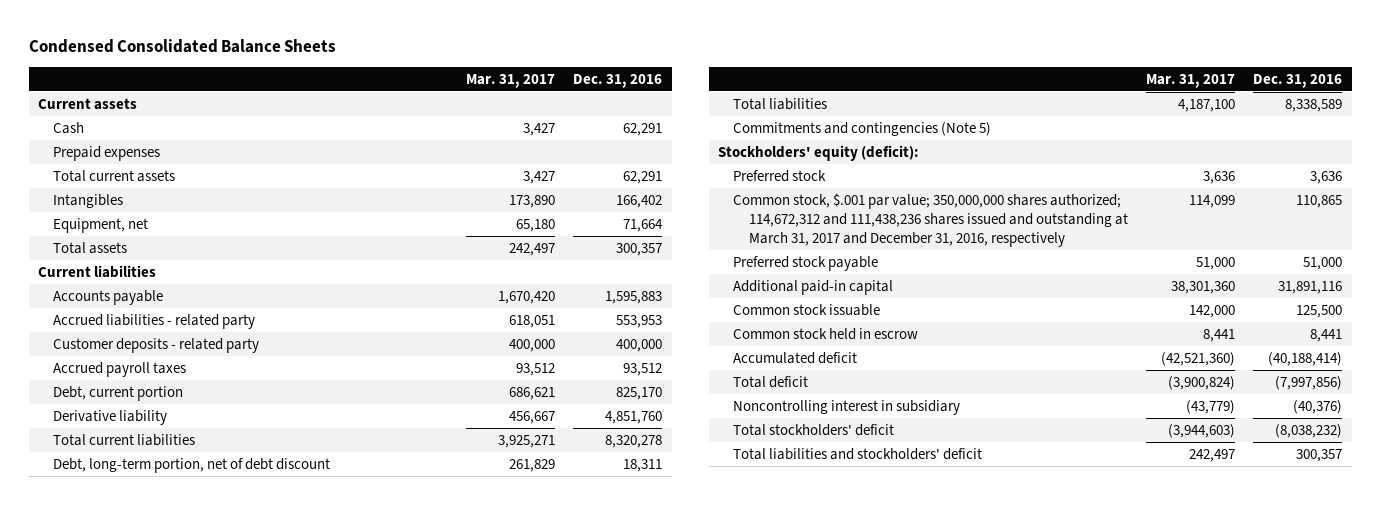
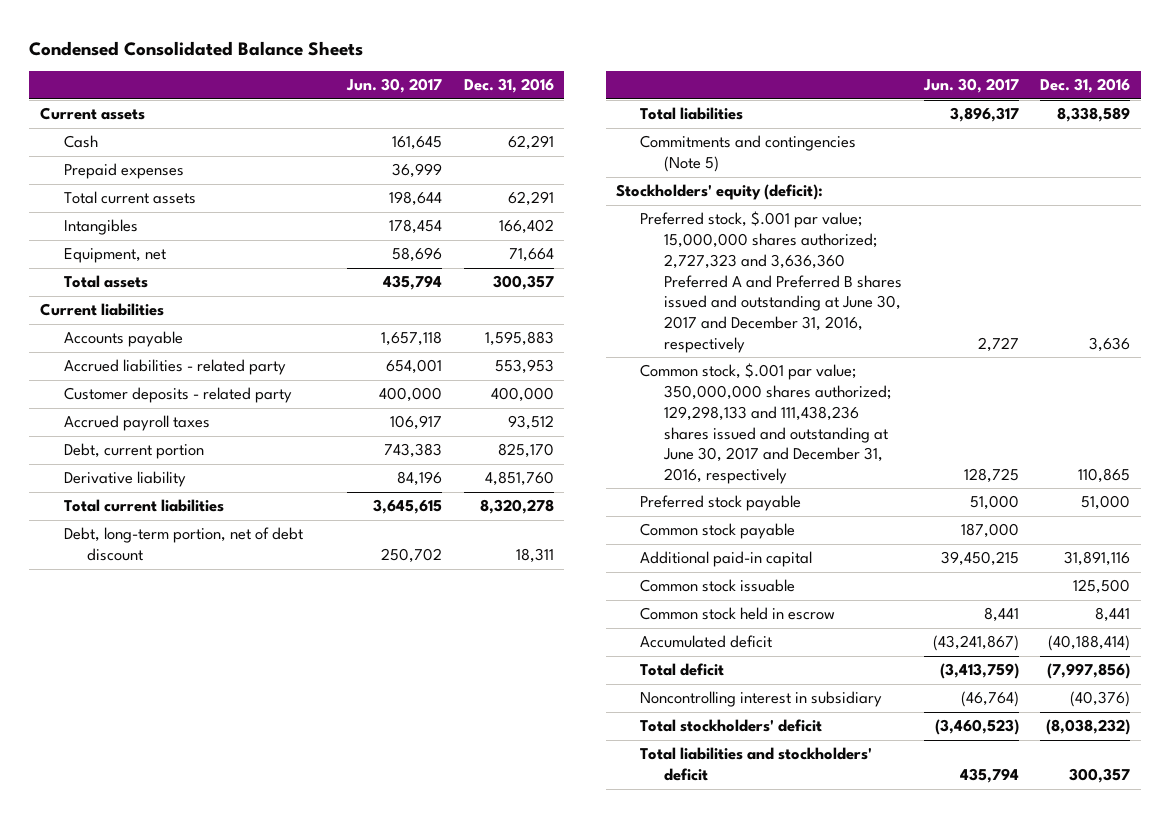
[465,73,555,88] Mar. 31, 2017 -> none
none -> [345,78,442,94] Jun. 30, 2017
[733,170,827,183] Preferred stock -> [640,211,903,353] Preferred stock, $.001 par value; 15,000,000 shares authorized; 2,727,323 and 3,636,360 Preferred A and Preferred B shares issued and outstanding at June 30, 2017 and December 31, 2016, respectively
[733,193,1128,247] Common stock, $.001 par value; 350,000,000 shares authorized; 114,672,312 and 111,438,236 shares issued and outstanding at March 31, 2017 and December 31, 2016, respectively -> [640,363,892,484] Common stock, $.001 par value; 350,000,000 shares authorized; 129,298,133 and 111,438,236 shares issued and outstanding at June 30, 2017 and December 31, 2016, respectively
none -> [640,523,796,540] Common stock payable

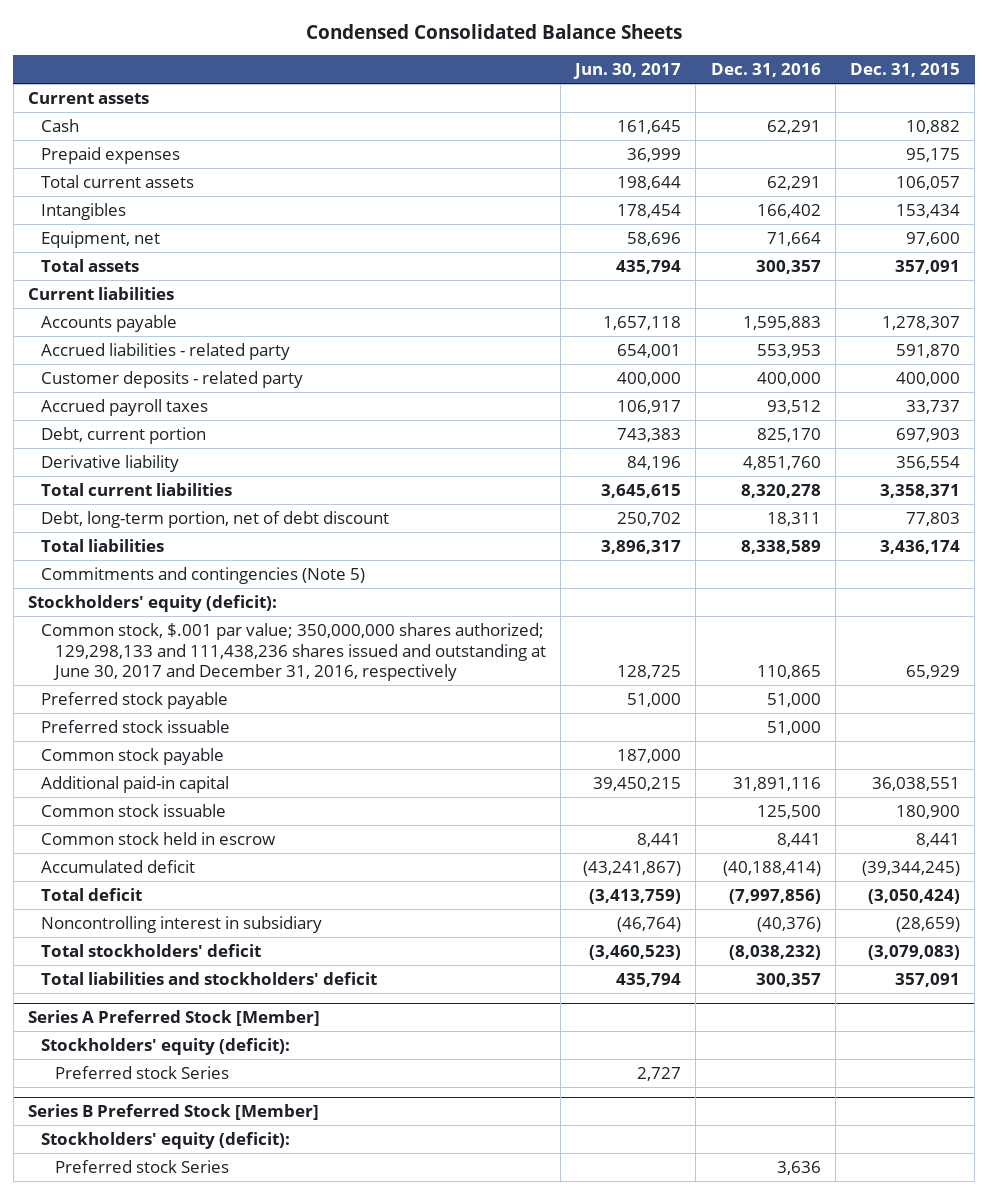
none -> [850,63,961,78] Dec. 31, 2015
[640,211,903,353] Preferred stock, $.001 par value; 15,000,000 shares authorized; 2,727,323 and 3,636,360 Preferred A and Preferred B shares issued and outstanding at June 30, 2017 and December 31, 2016, respectively -> none
none -> [41,719,231,733] Preferred stock issuable
none -> [28,1010,321,1027] Series A Preferred Stock [Member]
none -> [41,1037,291,1055] Stockholders' equity (deficit):
none -> [54,1065,229,1079] Preferred stock Series
none -> [28,1104,320,1121] Series B Preferred Stock [Member]
none -> [41,1131,291,1149] Stockholders' equity (deficit):
none -> [54,1159,229,1173] Preferred stock Series

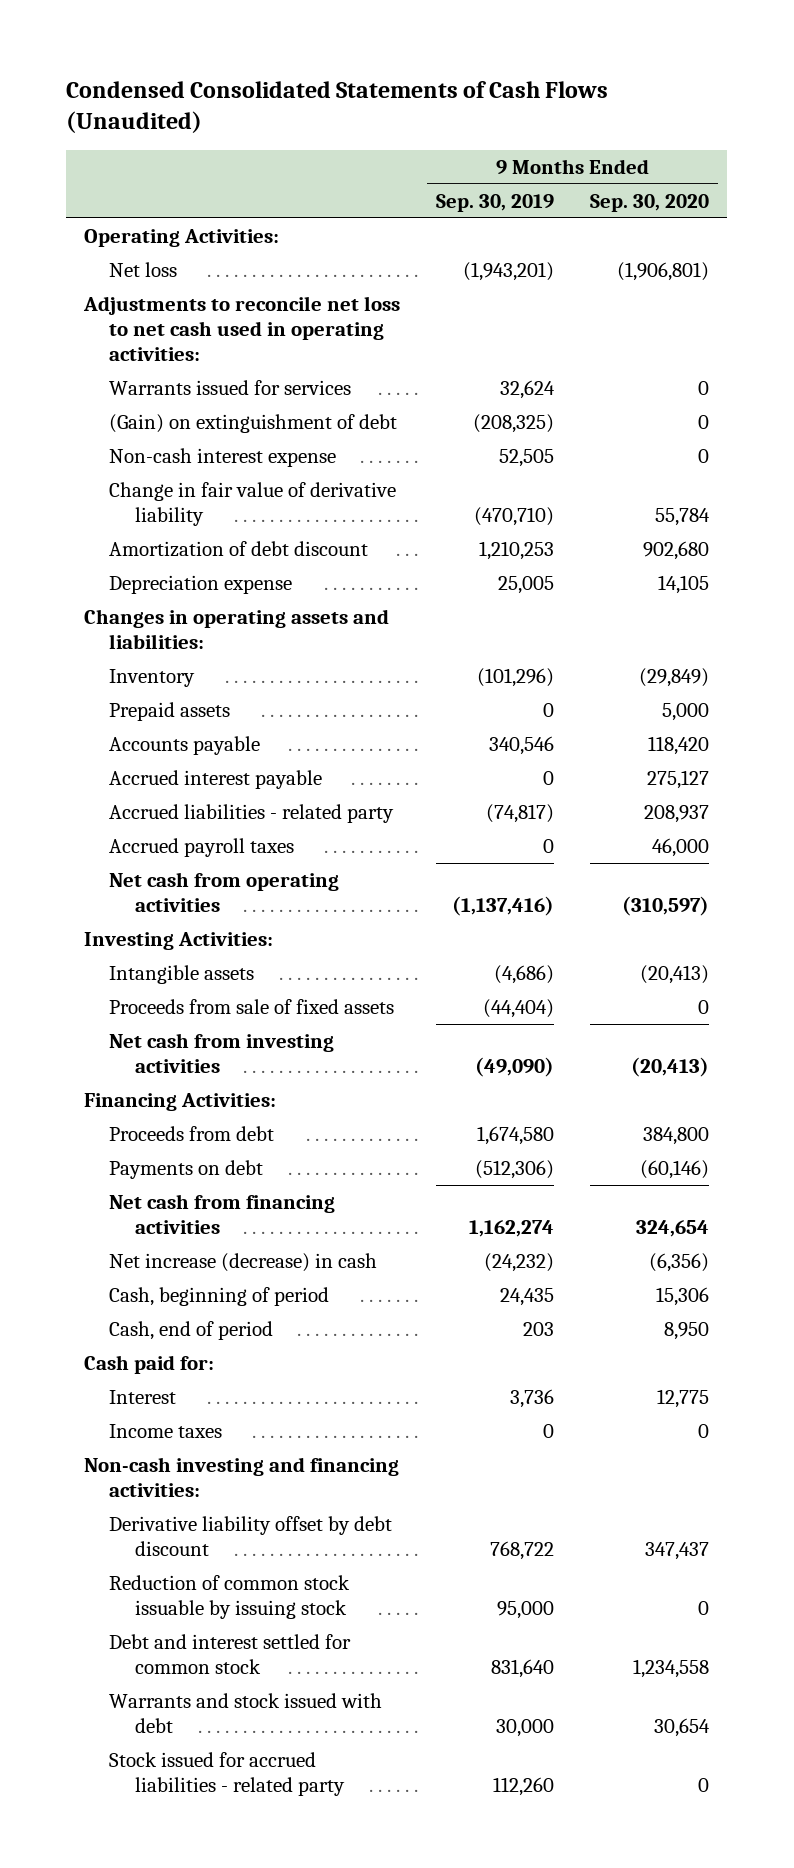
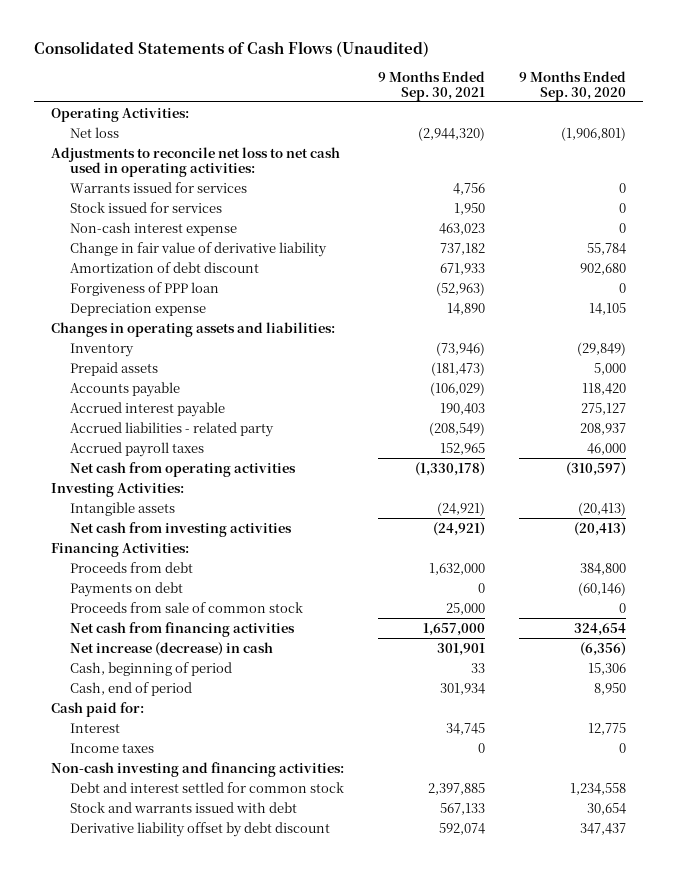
[66,80,609,134] Condensed Consolidated Statements of Cash Flows (Unaudited) -> [33,41,429,58] Consolidated Statements of Cash Flows (Unaudited)
[436,193,555,212] Sep. 30, 2019 -> none
none -> [378,70,486,101] 9 Months Ended Sep. 30, 2021
[109,413,398,433] (Gain) on extinguishment of debt -> none
none -> [70,201,223,213] Stock issued for services
none -> [70,281,220,296] Forgiveness of PPP loan
[109,998,395,1014] Proceeds from sale of fixed assets -> none
none -> [70,601,304,613] Proceeds from sale of common stock
[109,1574,351,1619] Reduction of common stock issuable by issuing stock -> none
[109,1751,345,1796] Stock issued for accrued liabilities - related party -> none
[109,1692,383,1733] Warrants and stock issued with debt -> [70,801,298,813] Stock and warrants issued with debt
[109,1515,393,1556] Derivative liability offset by debt discount -> [70,821,331,837] Derivative liability offset by debt discount

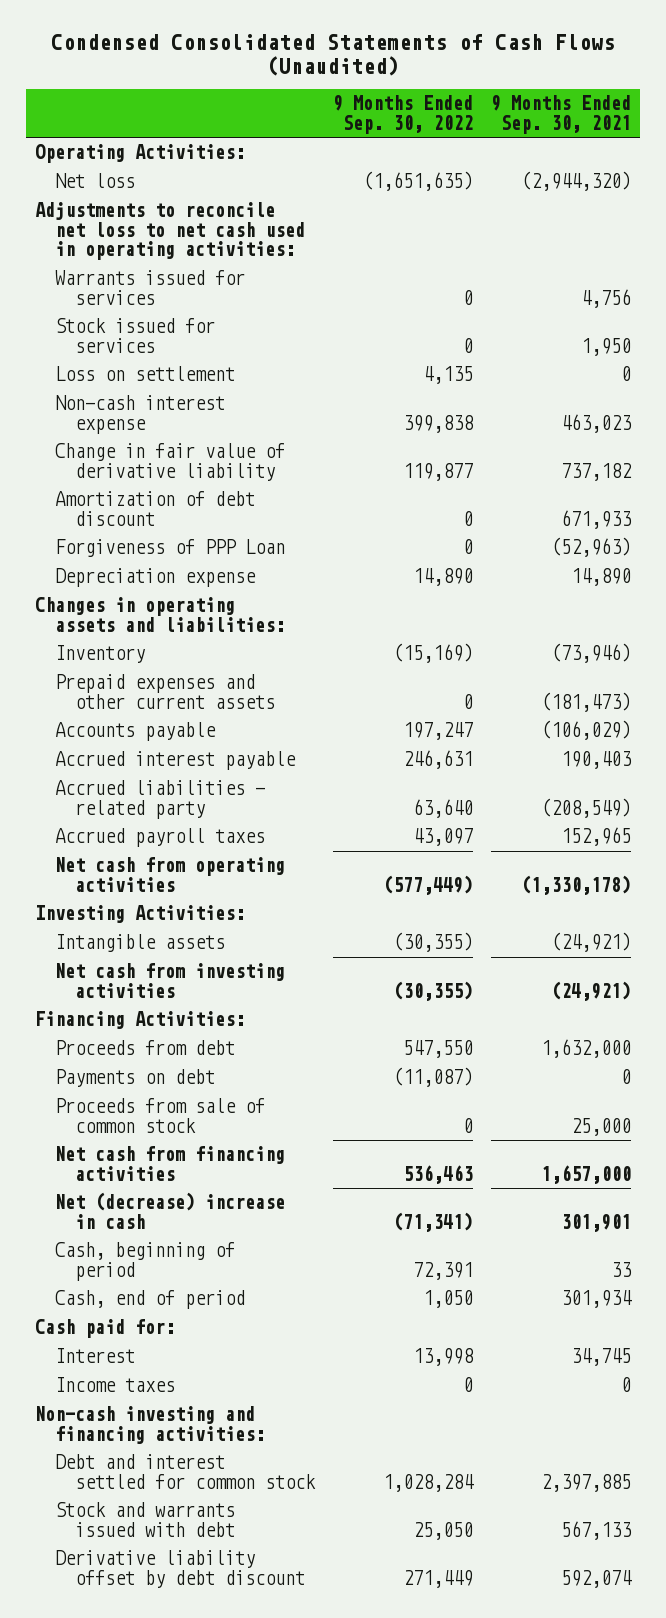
[33,41,429,58] Consolidated Statements of Cash Flows (Unaudited) -> [50,33,615,76] Condensed Consolidated Statements of Cash Flows (Unaudited)
[518,70,626,101] 9 Months Ended Sep. 30, 2020 -> none
none -> [333,95,474,134] 9 Months Ended Sep. 30, 2022
none -> [55,366,236,382] Loss on settlement
[70,281,220,296] Forgiveness of PPP loan -> [55,539,286,558] Forgiveness of PPP Loan
[70,361,159,376] Prepaid assets -> [55,674,276,709] Prepaid expenses and other current assets
[70,641,274,656] Net increase (decrease) in cash -> [55,1192,286,1229] Net (decrease) increase in cash

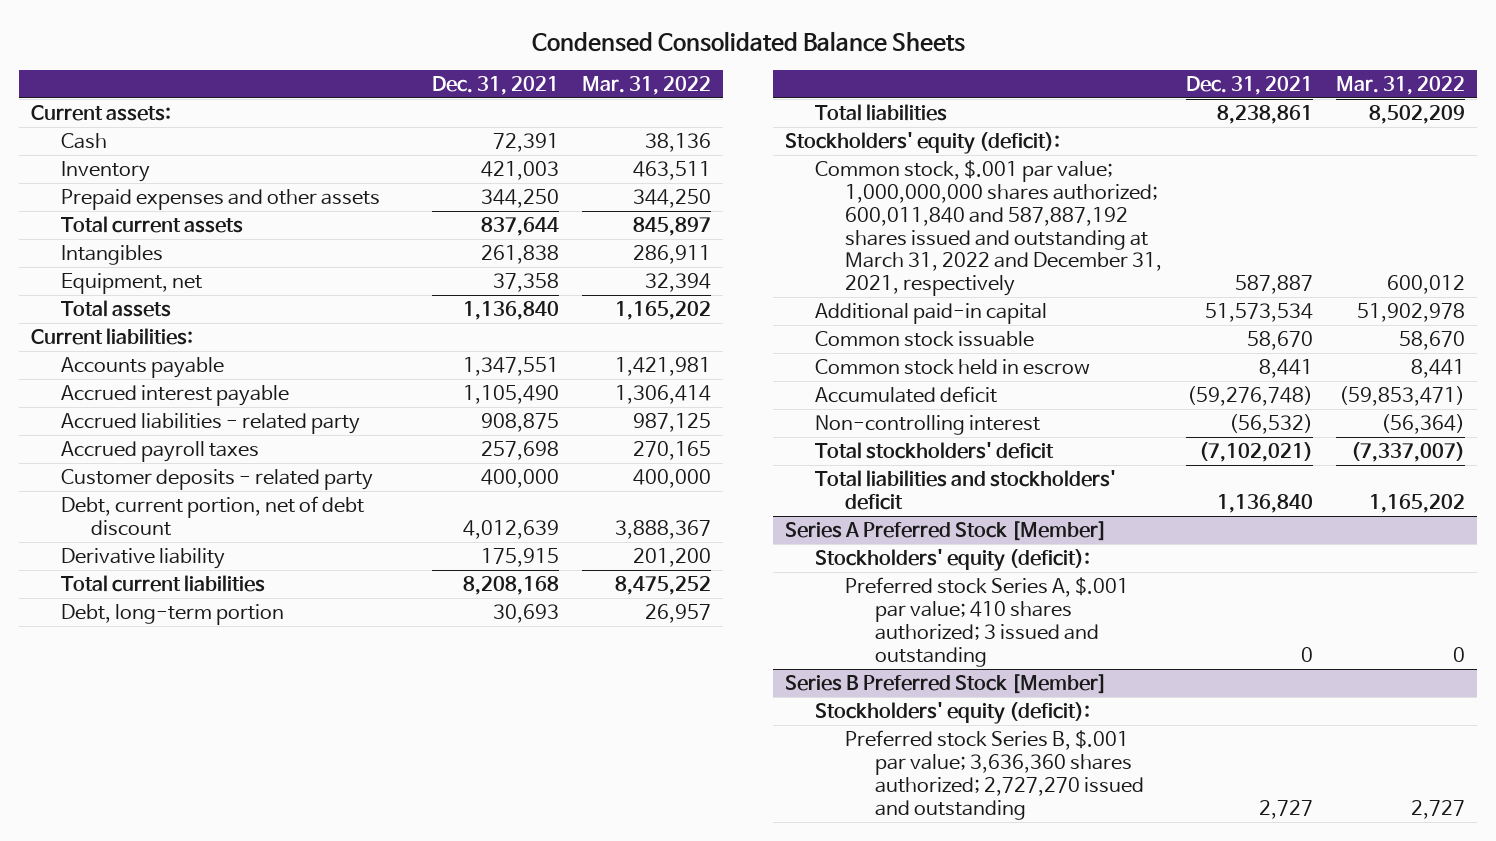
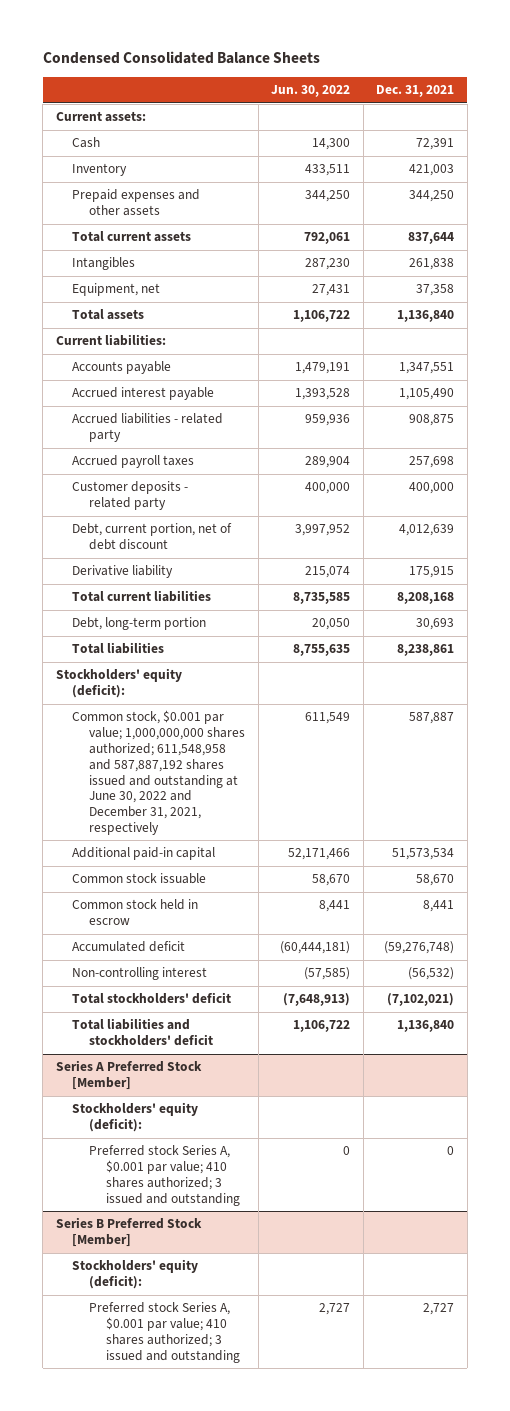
[582,75,712,95] Mar. 31, 2022 -> none
none -> [271,85,351,98] Jun. 30, 2022
[814,160,1162,297] Common stock, $.001 par value; 1,000,000,000 shares authorized; 600,011,840 and 587,887,192 shares issued and outstanding at March 31, 2022 and December 31, 2021, respectively -> [72,710,246,836] Common stock, $0.001 par value; 1,000,000,000 shares authorized; 611,548,958 and 587,887,192 shares issued and outstanding at June 30, 2022 and December 31, 2021, respectively
[844,577,1129,667] Preferred stock Series A, $.001 par value; 410 shares authorized; 3 issued and outstanding -> [89,1145,240,1206] Preferred stock Series A, $0.001 par value; 410 shares authorized; 3 issued and outstanding
[844,730,1145,820] Preferred stock Series B, $.001 par value; 3,636,360 shares authorized; 2,727,270 issued and outstanding -> [89,1302,240,1363] Preferred stock Series A, $0.001 par value; 410 shares authorized; 3 issued and outstanding

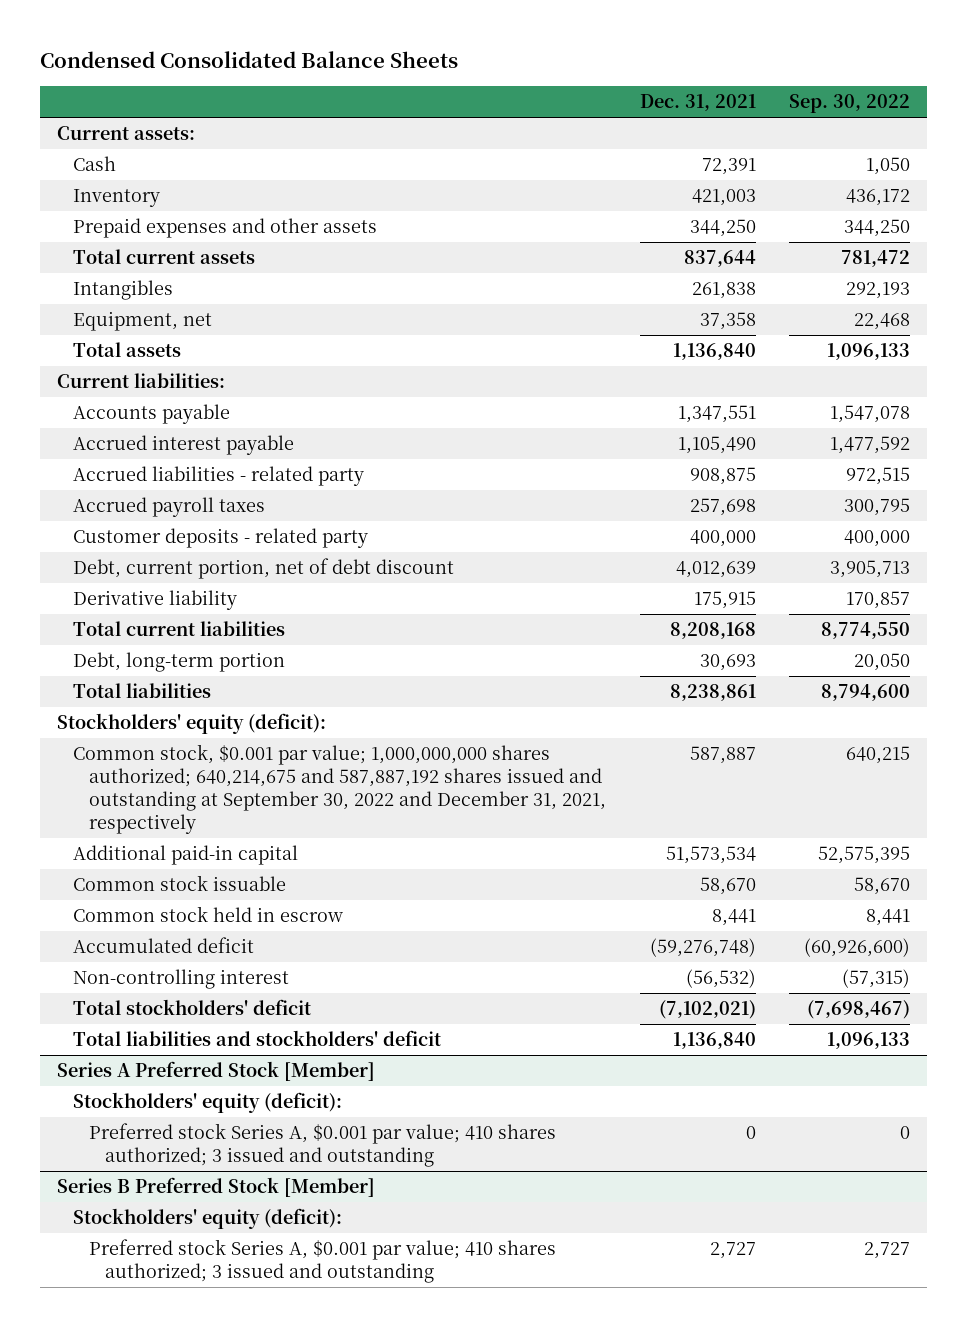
[271,85,351,98] Jun. 30, 2022 -> none
none -> [789,94,911,114] Sep. 30, 2022
[72,710,246,836] Common stock, $0.001 par value; 1,000,000,000 shares authorized; 611,548,958 and 587,887,192 shares issued and outstanding at June 30, 2022 and December 31, 2021, respectively -> [72,744,606,834] Common stock, $0.001 par value; 1,000,000,000 shares authorized; 640,214,675 and 587,887,192 shares issued and outstanding at September 30, 2022 and December 31, 2021, respectively

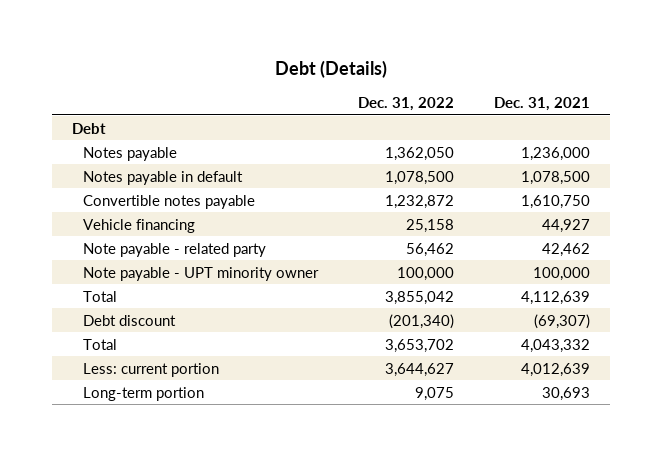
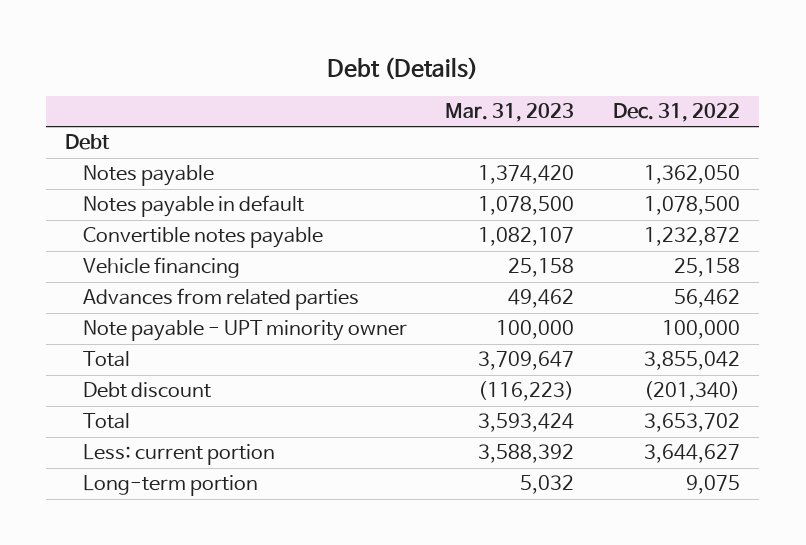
[494,96,591,111] Dec. 31, 2021 -> none
none -> [445,103,575,123] Mar. 31, 2023
[82,242,266,257] Note payable - related party -> [82,288,359,311] Advances from related parties

